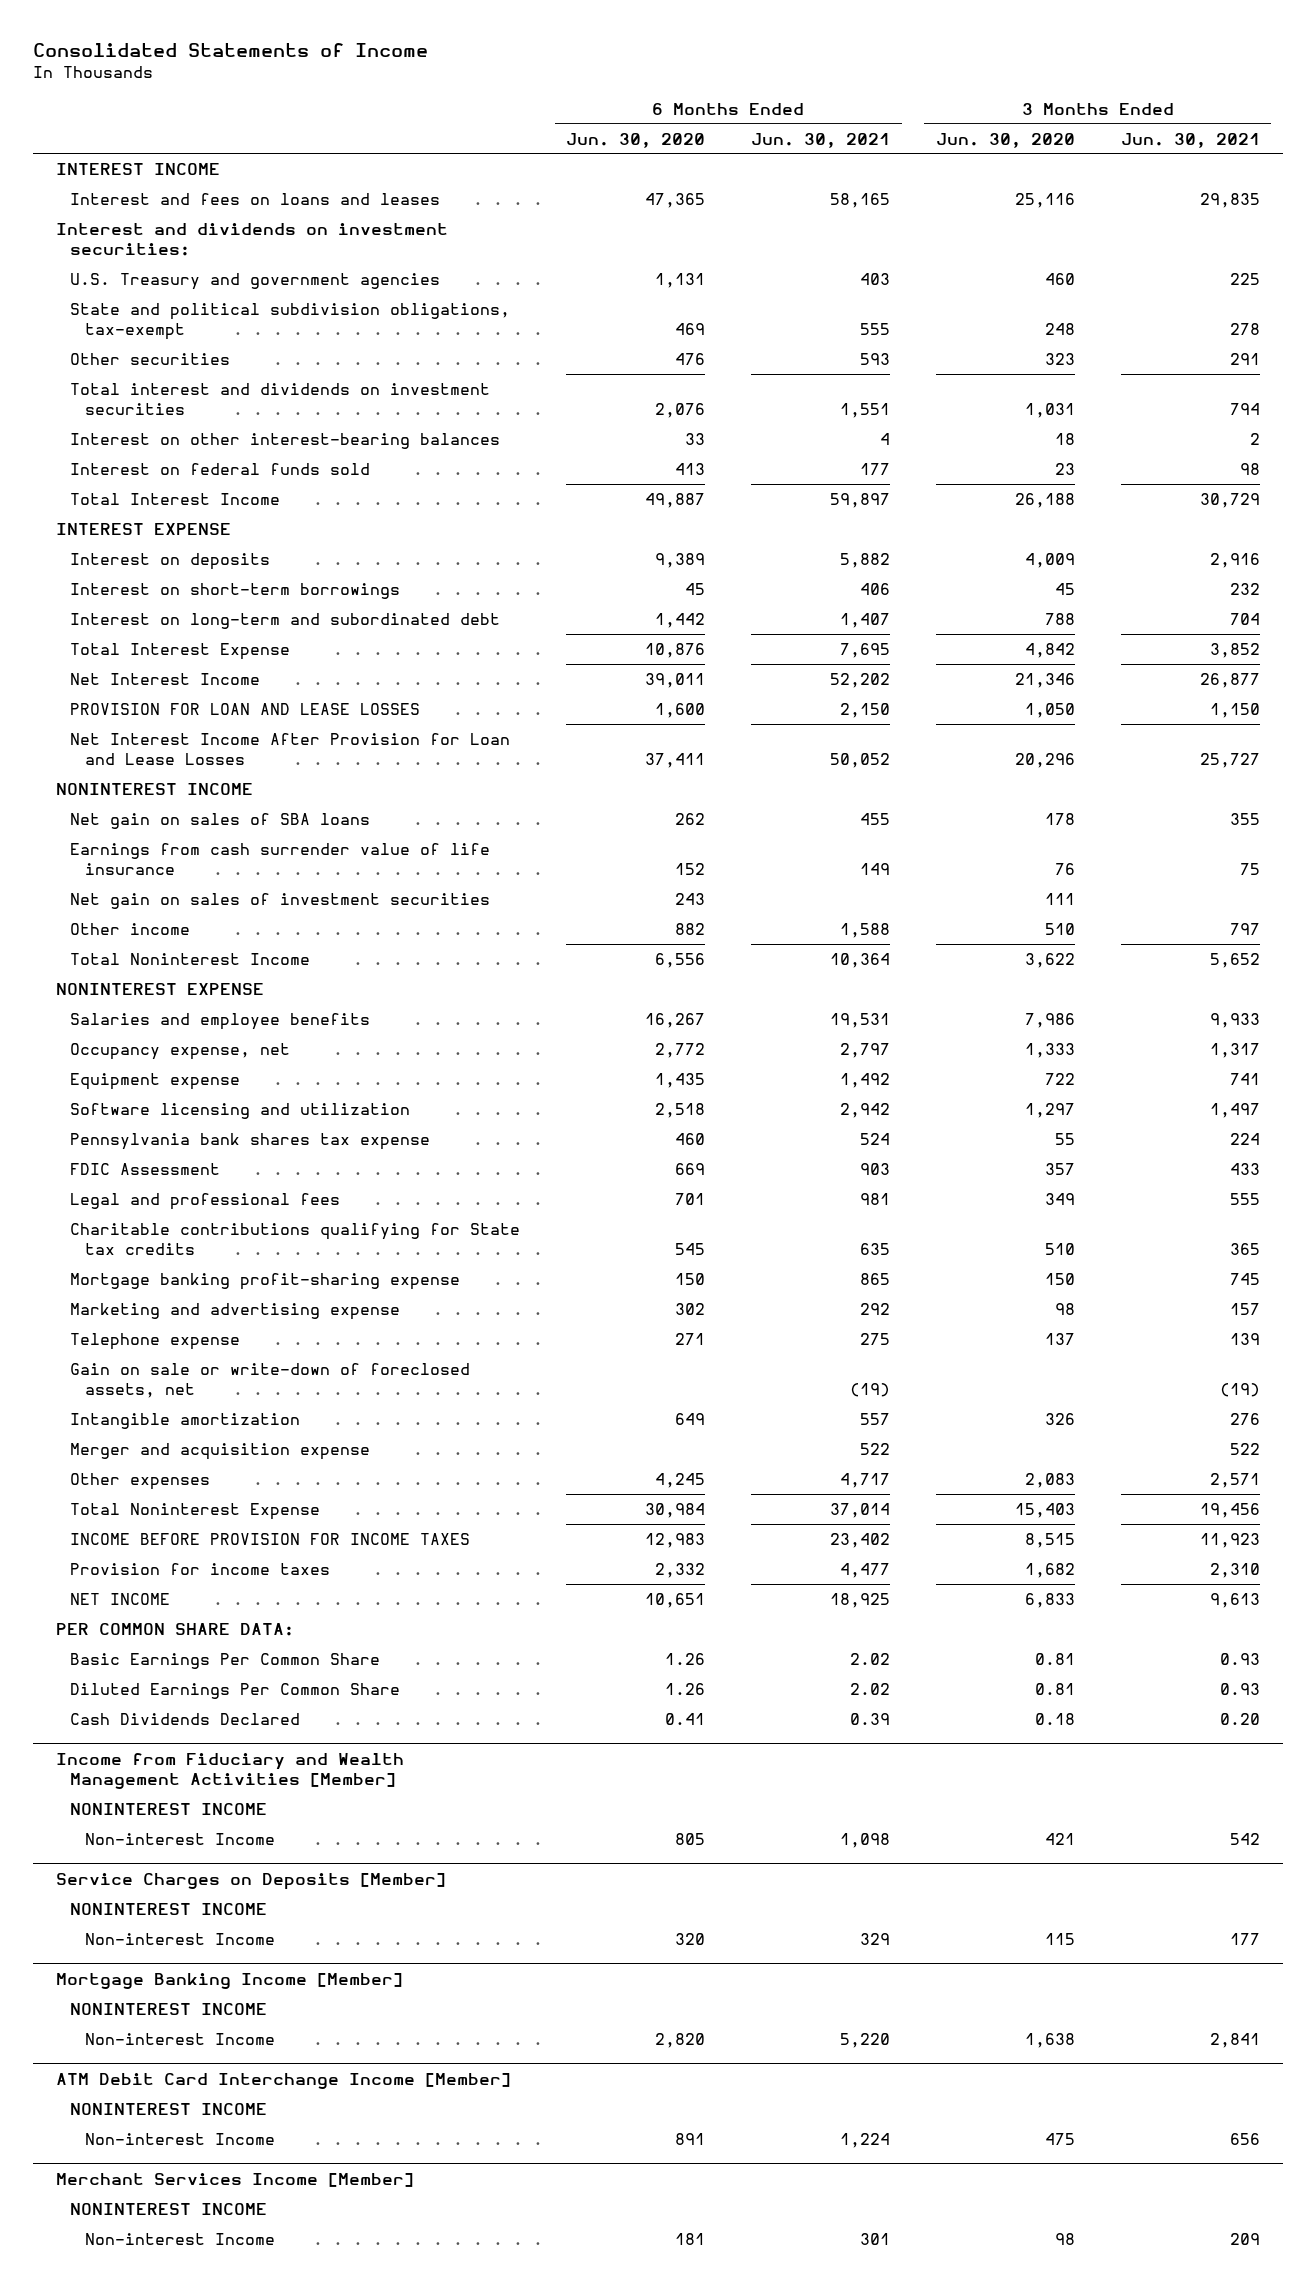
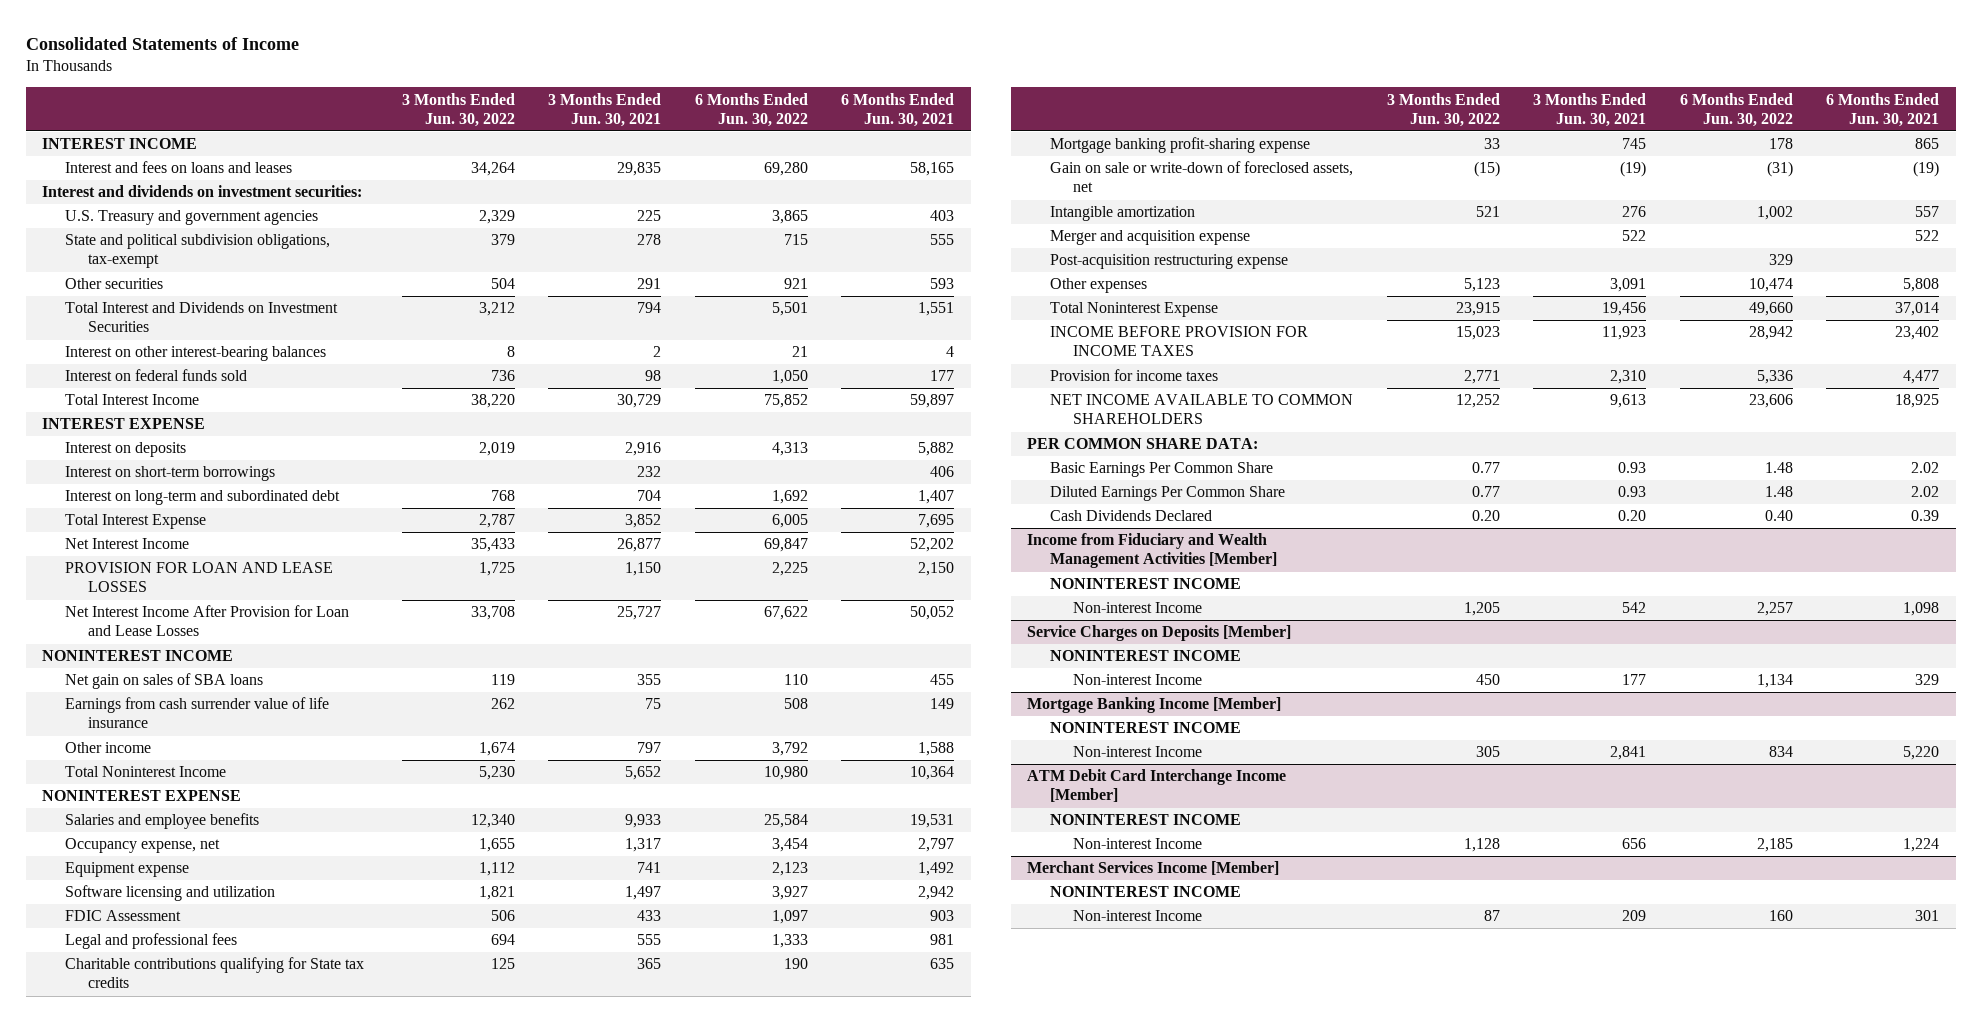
[566,132,706,148] Jun. 30, 2020 -> none
[935,132,1075,148] Jun. 30, 2020 -> none
none -> [401,92,515,127] 3 Months Ended Jun. 30, 2022
none -> [694,92,808,127] 6 Months Ended Jun. 30, 2022
[70,382,491,415] Total interest and dividends on investment securities -> [64,302,338,333] Total Interest and Dividends on Investment Securities
[70,892,491,909] Net gain on sales of investment securities -> none
[70,1132,431,1150] Pennsylvania bank shares tax expense -> none
[70,1302,401,1320] Marketing and advertising expense -> none
[70,1332,241,1350] Telephone expense -> none
none -> [1049,254,1288,270] Post-acquisition restructuring expense
[840,1472,891,1488] 4,717 -> [1903,278,1940,293] 5,808
[1209,1472,1260,1488] 2,571 -> [1610,278,1647,293] 3,091
[70,1592,171,1605] NET INCOME -> [1049,394,1353,425] NET INCOME AVAILABLE TO COMMON SHAREHOLDERS

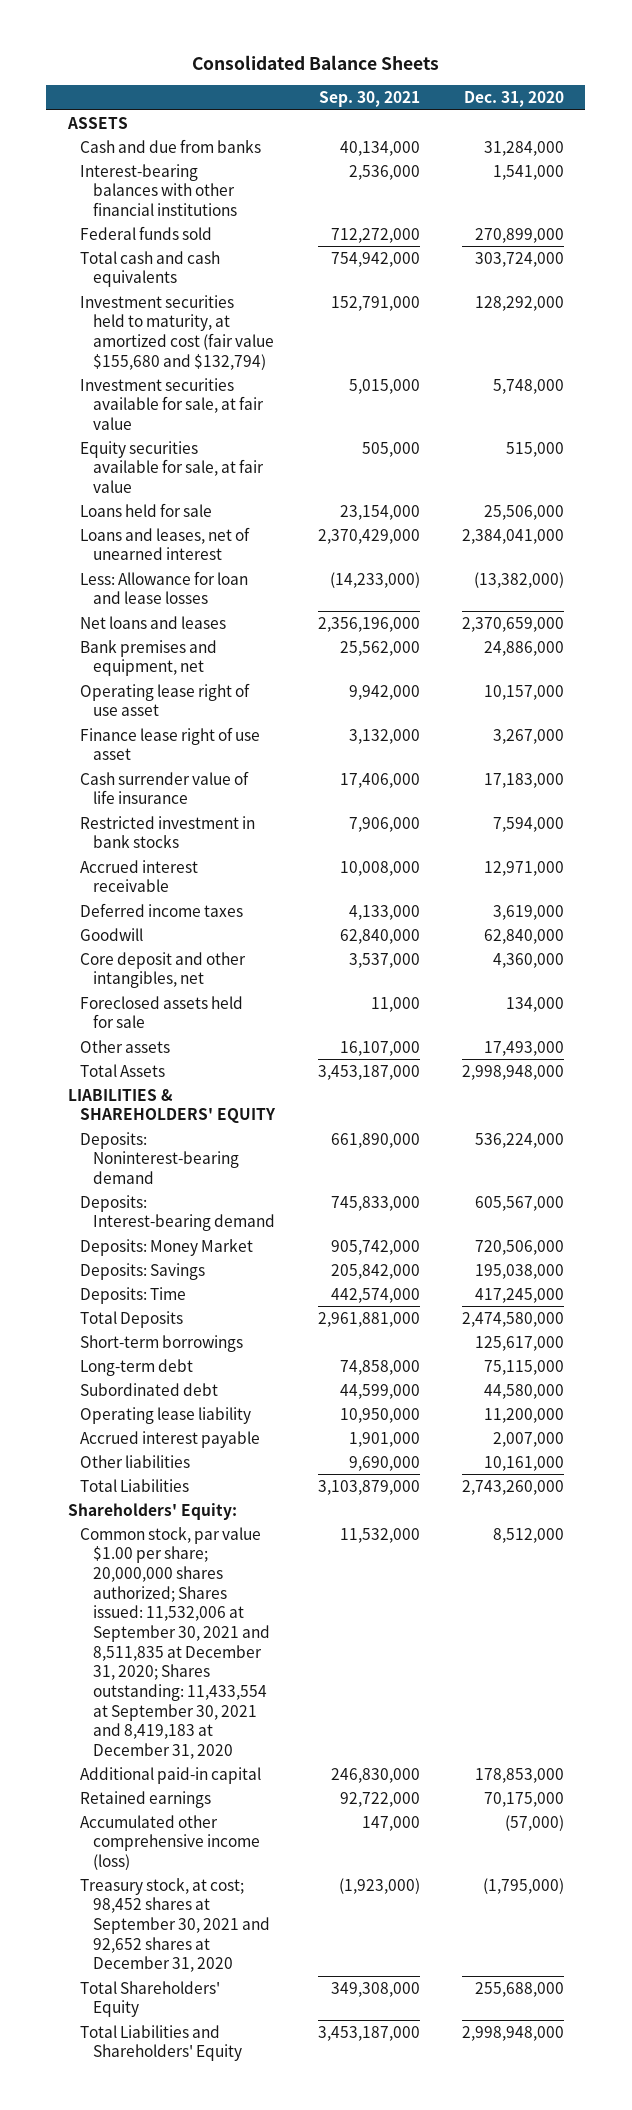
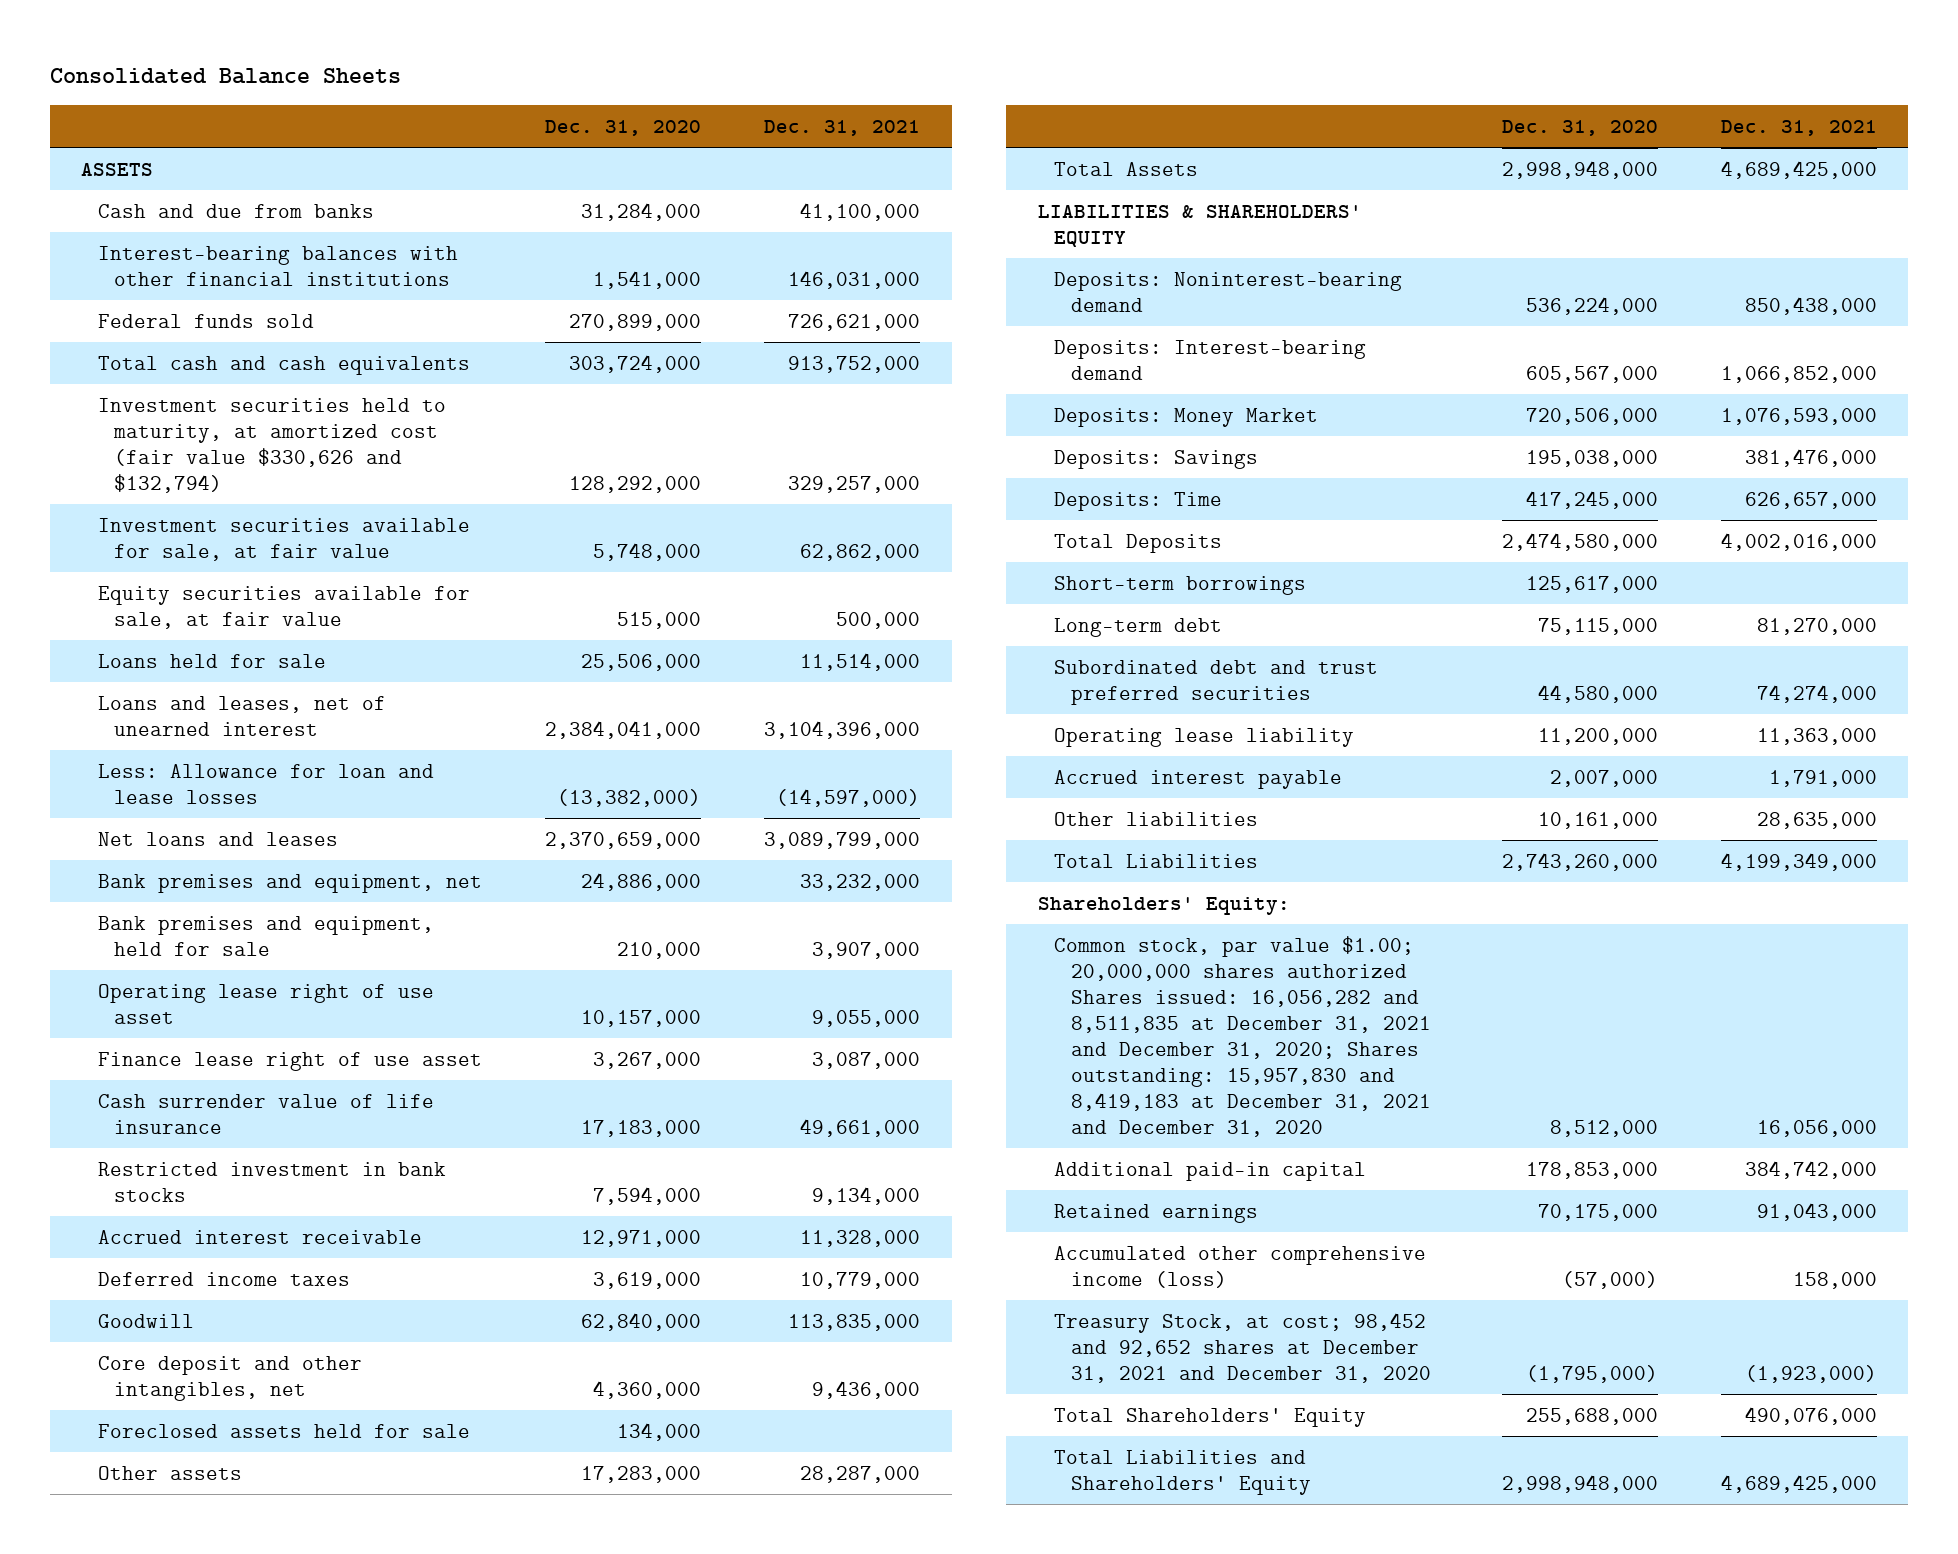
[318,91,420,108] Sep. 30, 2021 -> none
none -> [764,119,921,136] Dec. 31, 2021
[80,294,275,370] Investment securities held to maturity, at amortized cost (fair value $155,680 and $132,794) -> [97,397,446,493] Investment securities held to maturity, at amortized cost (fair value $330,626 and $132,794)
none -> [97,915,434,956] Bank premises and equipment, held for sale
[483,1040,564,1056] 17,493,000 -> [580,1465,701,1483] 17,283,000
[80,1382,219,1396] Subordinated debt -> [1054,659,1379,705] Subordinated debt and trust preferred securities
[80,1526,271,1759] Common stock, par value $1.00 per share; 20,000,000 shares authorized; Shares issued: 11,532,006 at September 30, 2021 and 8,511,835 at December 31, 2020; Shares outstanding: 11,433,554 at September 30, 2021 and 8,419,183 at December 31, 2020 -> [1054,935,1431,1138] Common stock, par value $1.00; 20,000,000 shares authorized Shares issued: 16,056,282 and 8,511,835 at December 31, 2021 and December 31, 2020; Shares outstanding: 15,957,830 and 8,419,183 at December 31, 2021 and December 31, 2020
[80,1877,271,1973] Treasury stock, at cost; 98,452 shares at September 30, 2021 and 92,652 shares at December 31, 2020 -> [1054,1312,1431,1383] Treasury Stock, at cost; 98,452 and 92,652 shares at December 31, 2021 and December 31, 2020

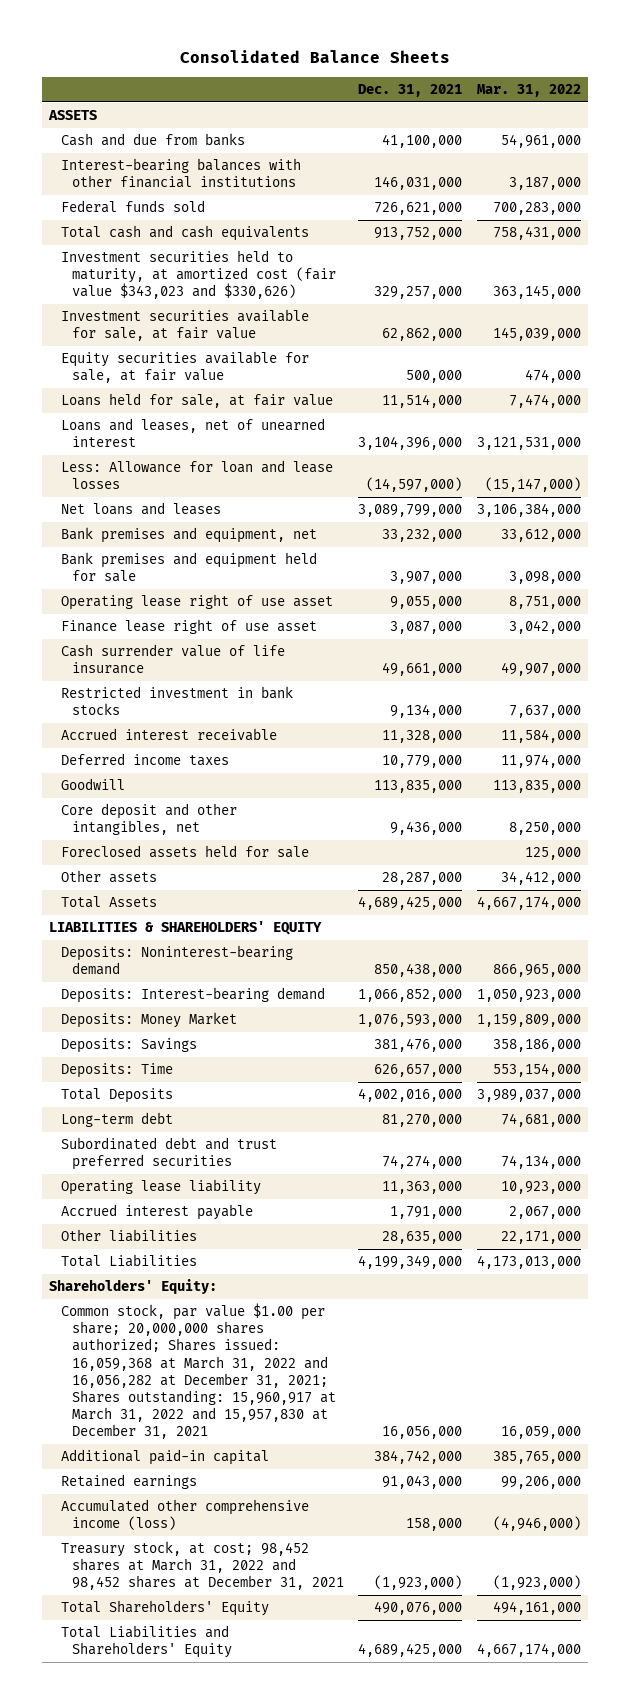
[544,119,701,136] Dec. 31, 2020 -> none
none -> [476,84,581,98] Mar. 31, 2022
[97,397,446,493] Investment securities held to maturity, at amortized cost (fair value $330,626 and $132,794) -> [60,250,337,300] Investment securities held to maturity, at amortized cost (fair value $343,023 and $330,626)
[97,653,326,668] Loans held for sale -> [60,393,333,409] Loans held for sale, at fair value
[97,915,434,956] Bank premises and equipment, held for sale -> [60,552,317,583] Bank premises and equipment held for sale
[1054,575,1307,595] Short-term borrowings -> none
[1054,935,1431,1138] Common stock, par value $1.00; 20,000,000 shares authorized Shares issued: 16,056,282 and 8,511,835 at December 31, 2021 and December 31, 2020; Shares outstanding: 15,957,830 and 8,419,183 at December 31, 2021 and December 31, 2020 -> [60,1303,337,1439] Common stock, par value $1.00 per share; 20,000,000 shares authorized; Shares issued: 16,059,368 at March 31, 2022 and 16,056,282 at December 31, 2021; Shares outstanding: 15,960,917 at March 31, 2022 and 15,957,830 at December 31, 2021
[1054,1312,1431,1383] Treasury Stock, at cost; 98,452 and 92,652 shares at December 31, 2021 and December 31, 2020 -> [60,1541,345,1591] Treasury stock, at cost; 98,452 shares at March 31, 2022 and 98,452 shares at December 31, 2021

